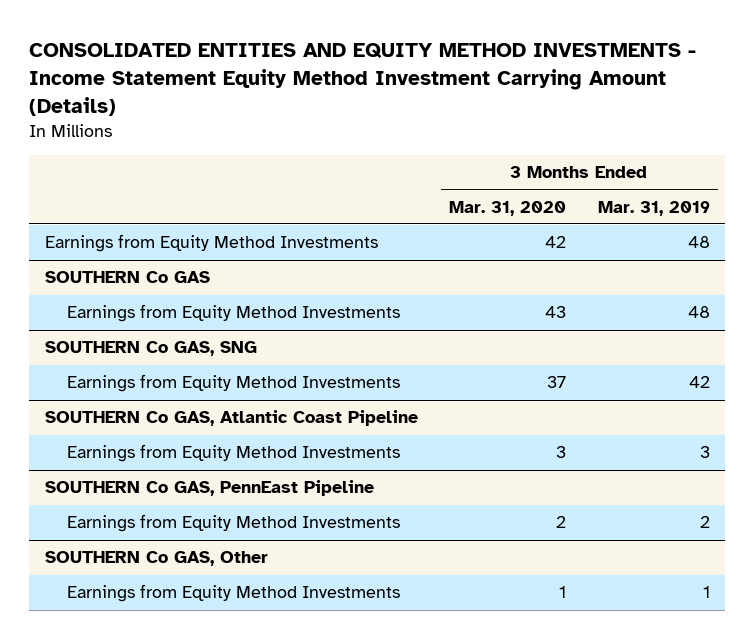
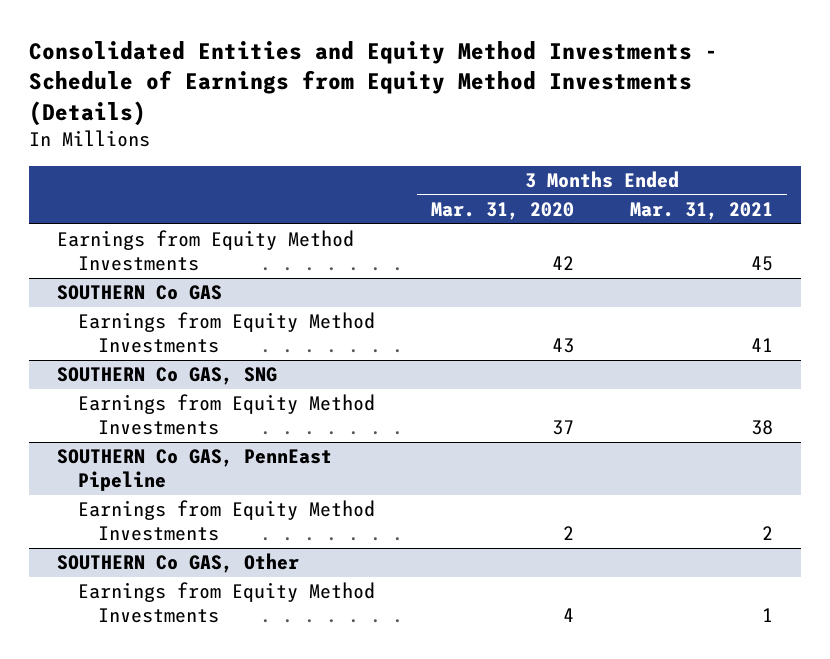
[29,42,697,116] CONSOLIDATED ENTITIES AND EQUITY METHOD INVESTMENTS - Income Statement Equity Method Investment Carrying Amount (Details) -> [28,41,718,126] Consolidated Entities and Equity Method Investments - Schedule of Earnings from Equity Method Investments (Details)
[597,200,710,216] Mar. 31, 2019 -> none
none -> [629,202,773,221] Mar. 31, 2021
[44,410,418,427] SOUTHERN Co GAS, Atlantic Coast Pipeline -> none
[66,444,400,463] Earnings from Equity Method Investments -> none
[559,586,567,599] 1 -> [562,608,574,623] 4

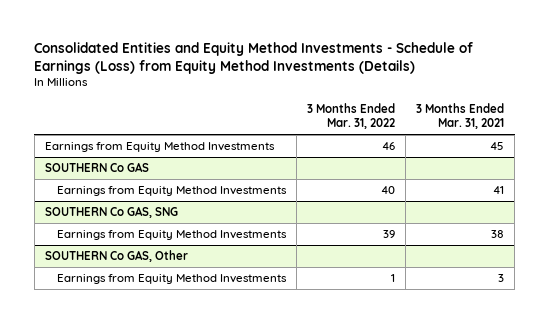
[28,41,718,126] Consolidated Entities and Equity Method Investments - Schedule of Earnings from Equity Method Investments (Details) -> [34,41,474,74] Consolidated Entities and Equity Method Investments - Schedule of Earnings (Loss) from Equity Method Investments (Details)
[430,202,574,221] Mar. 31, 2020 -> none
none -> [306,103,395,130] 3 Months Ended Mar. 31, 2022
[56,449,332,492] SOUTHERN Co GAS, PennEast Pipeline -> none
[77,500,375,542] Earnings from Equity Method Investments -> none
[761,608,773,623] 1 -> [497,274,504,283] 3

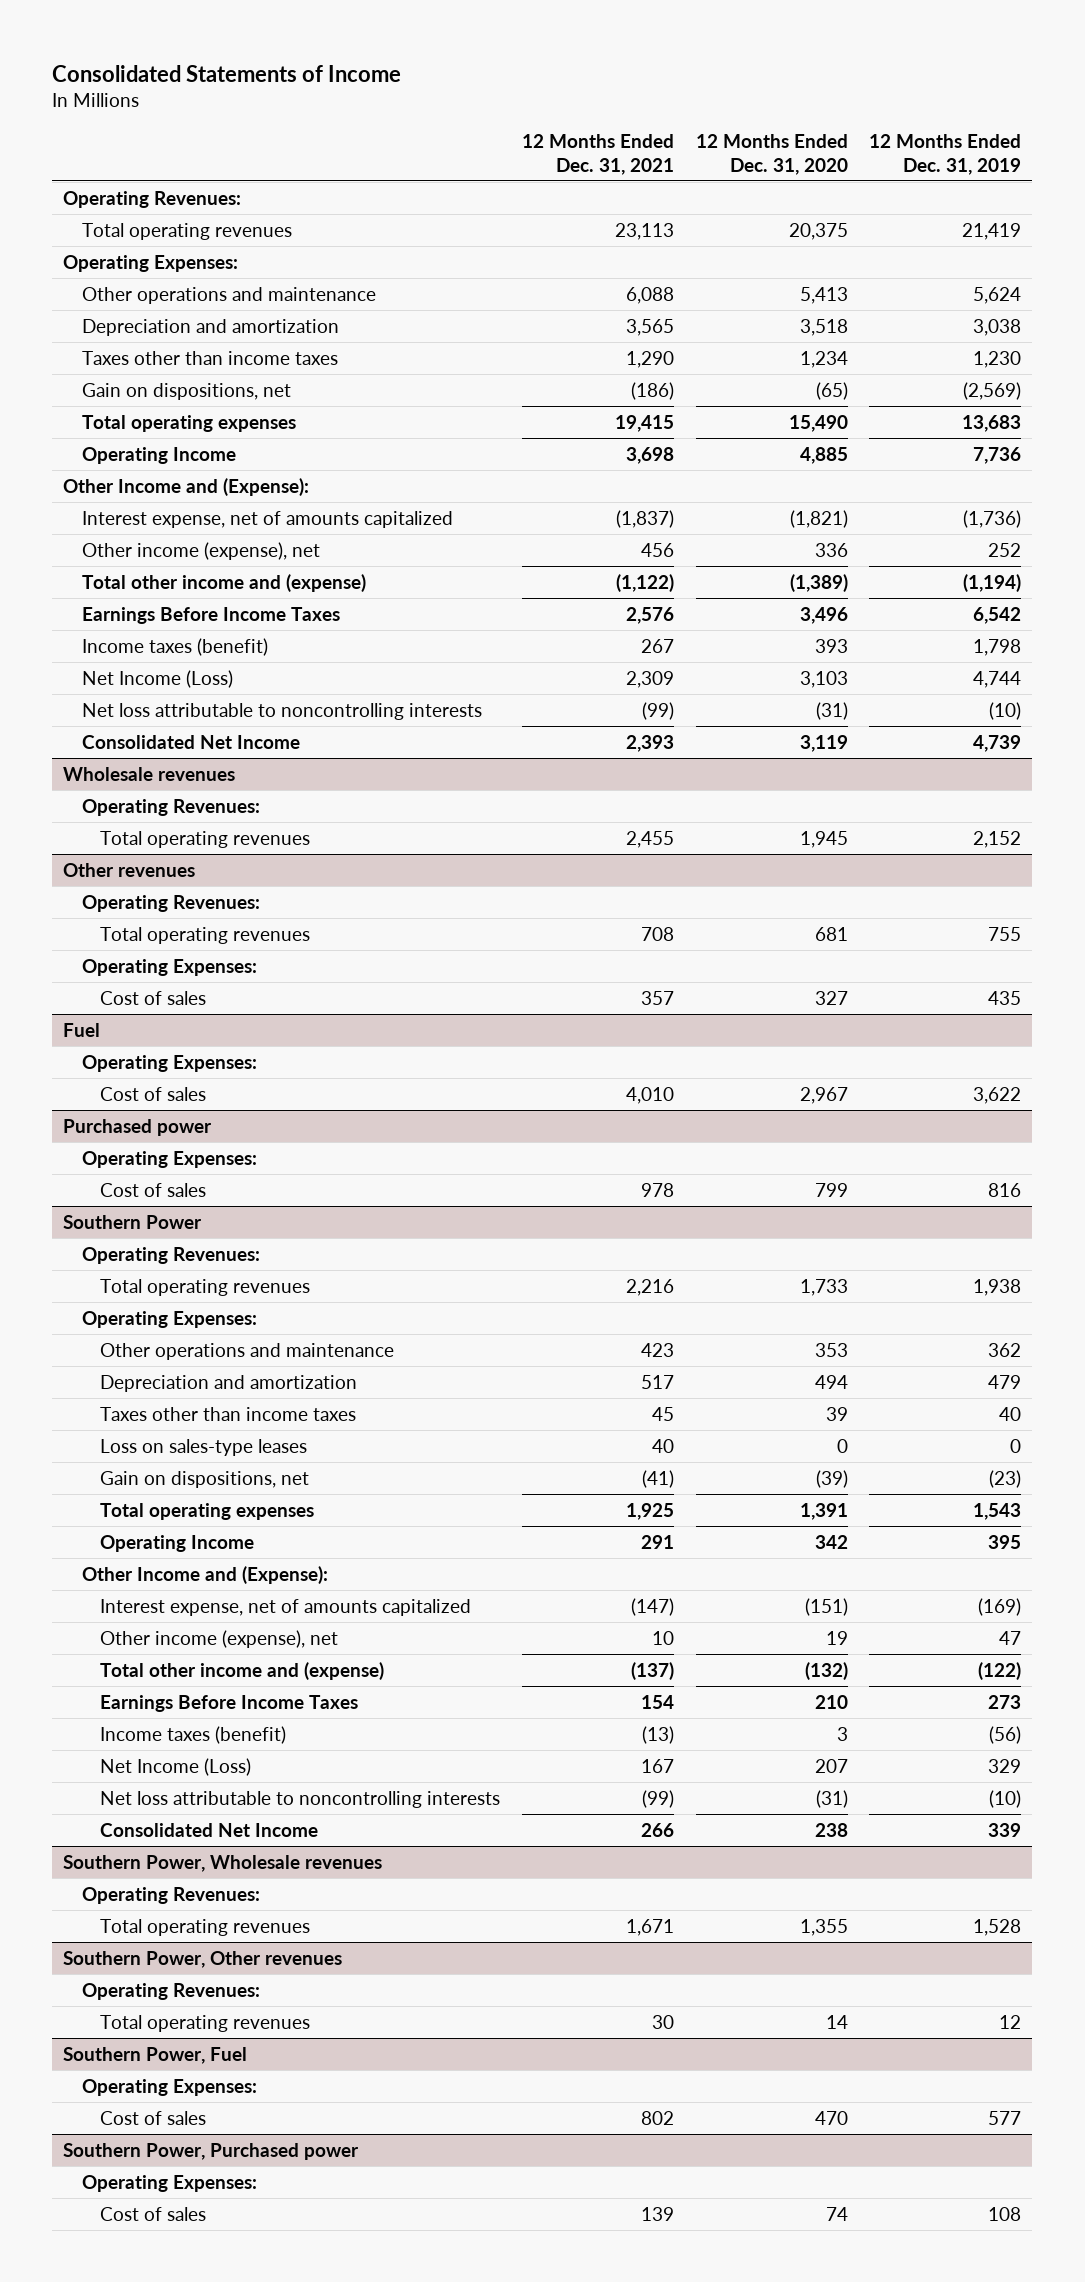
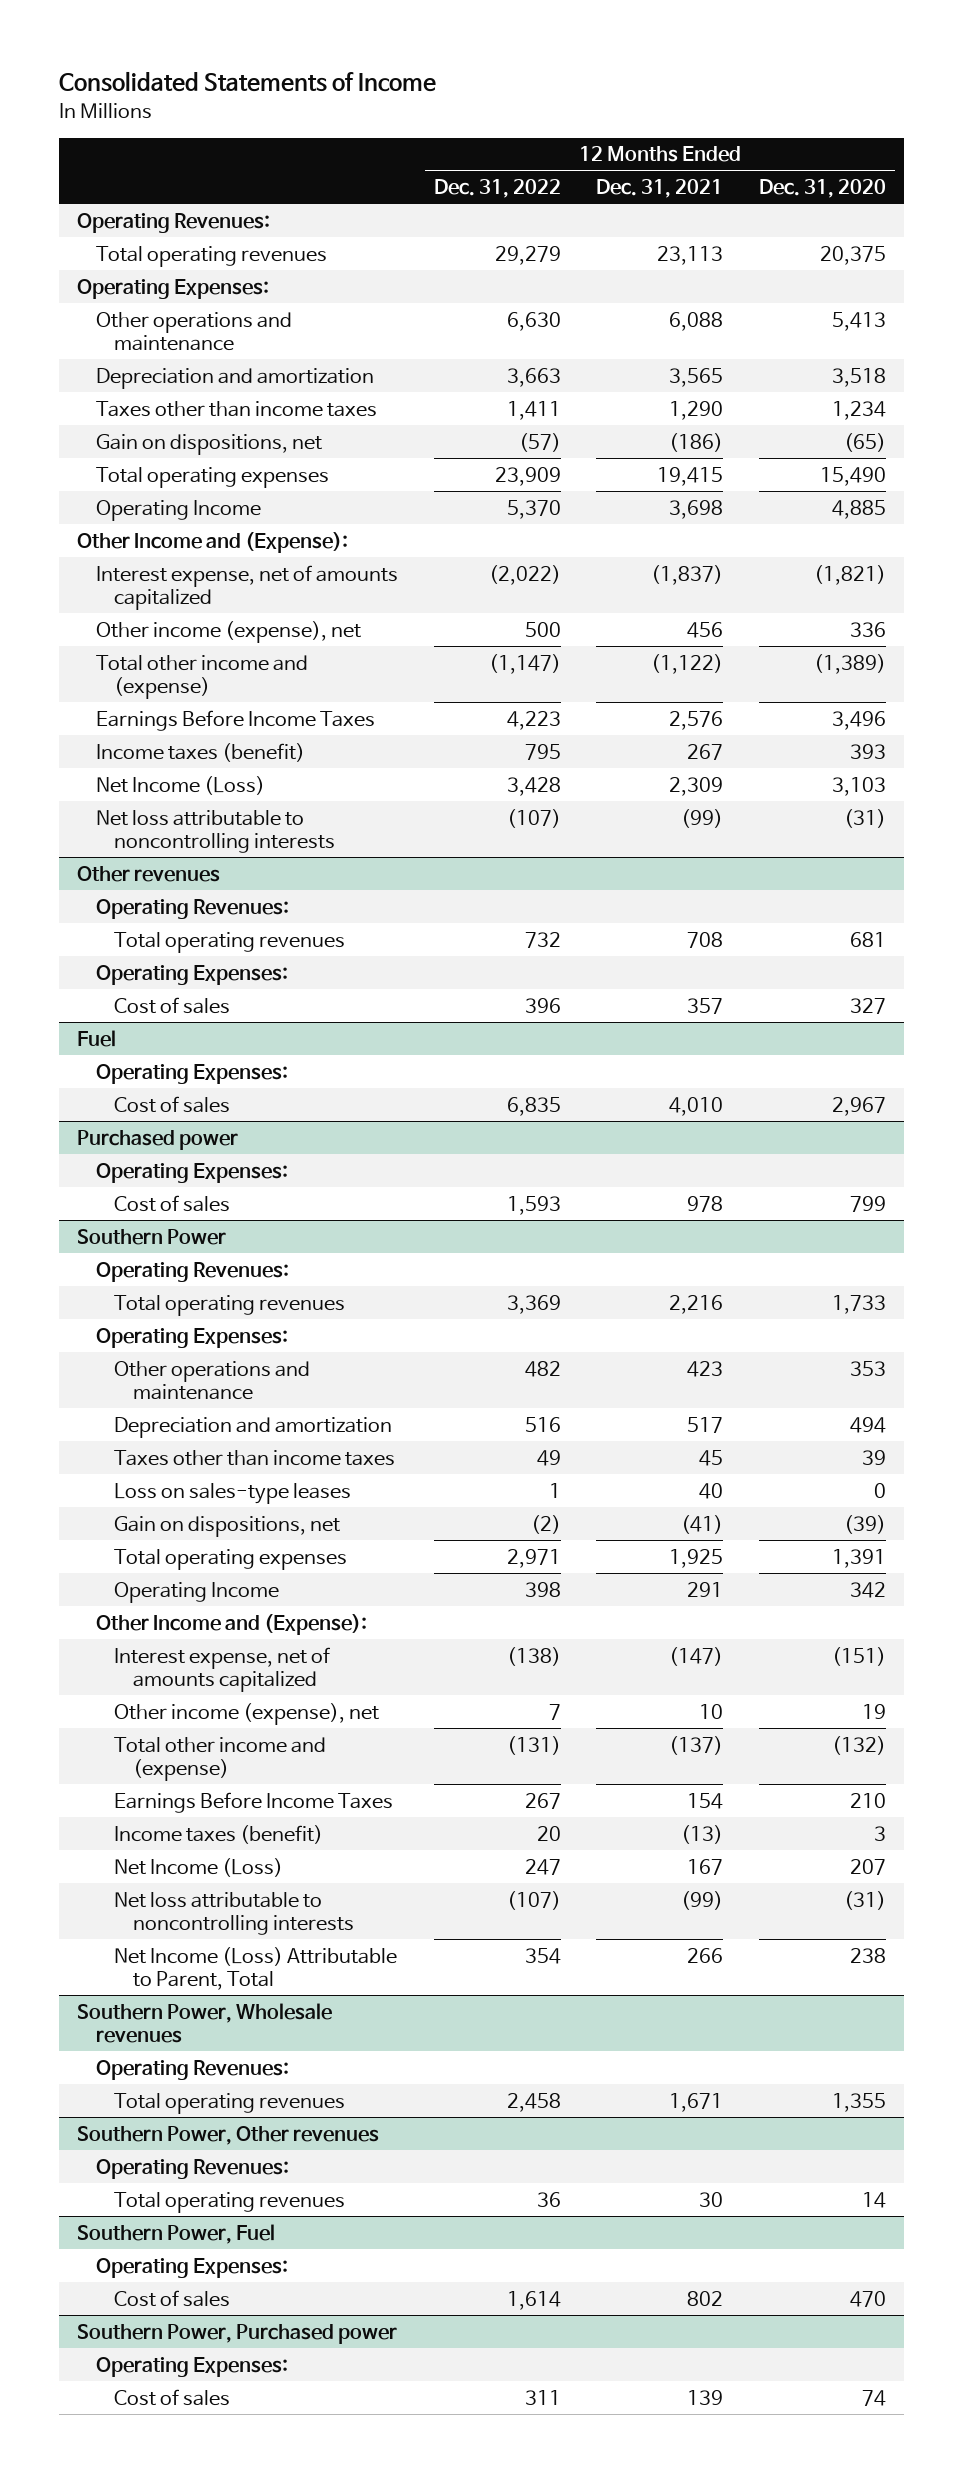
[869,134,1022,175] 12 Months Ended Dec. 31, 2019 -> none
none -> [433,179,561,199] Dec. 31, 2022
[81,734,300,749] Consolidated Net Income -> none
[63,766,236,781] Wholesale revenues -> none
[81,798,260,816] Operating Revenues: -> none
[99,830,310,848] Total operating revenues -> none
[99,1822,318,1837] Consolidated Net Income -> [114,1946,398,1991] Net Income (Loss) Attributable to Parent, Total

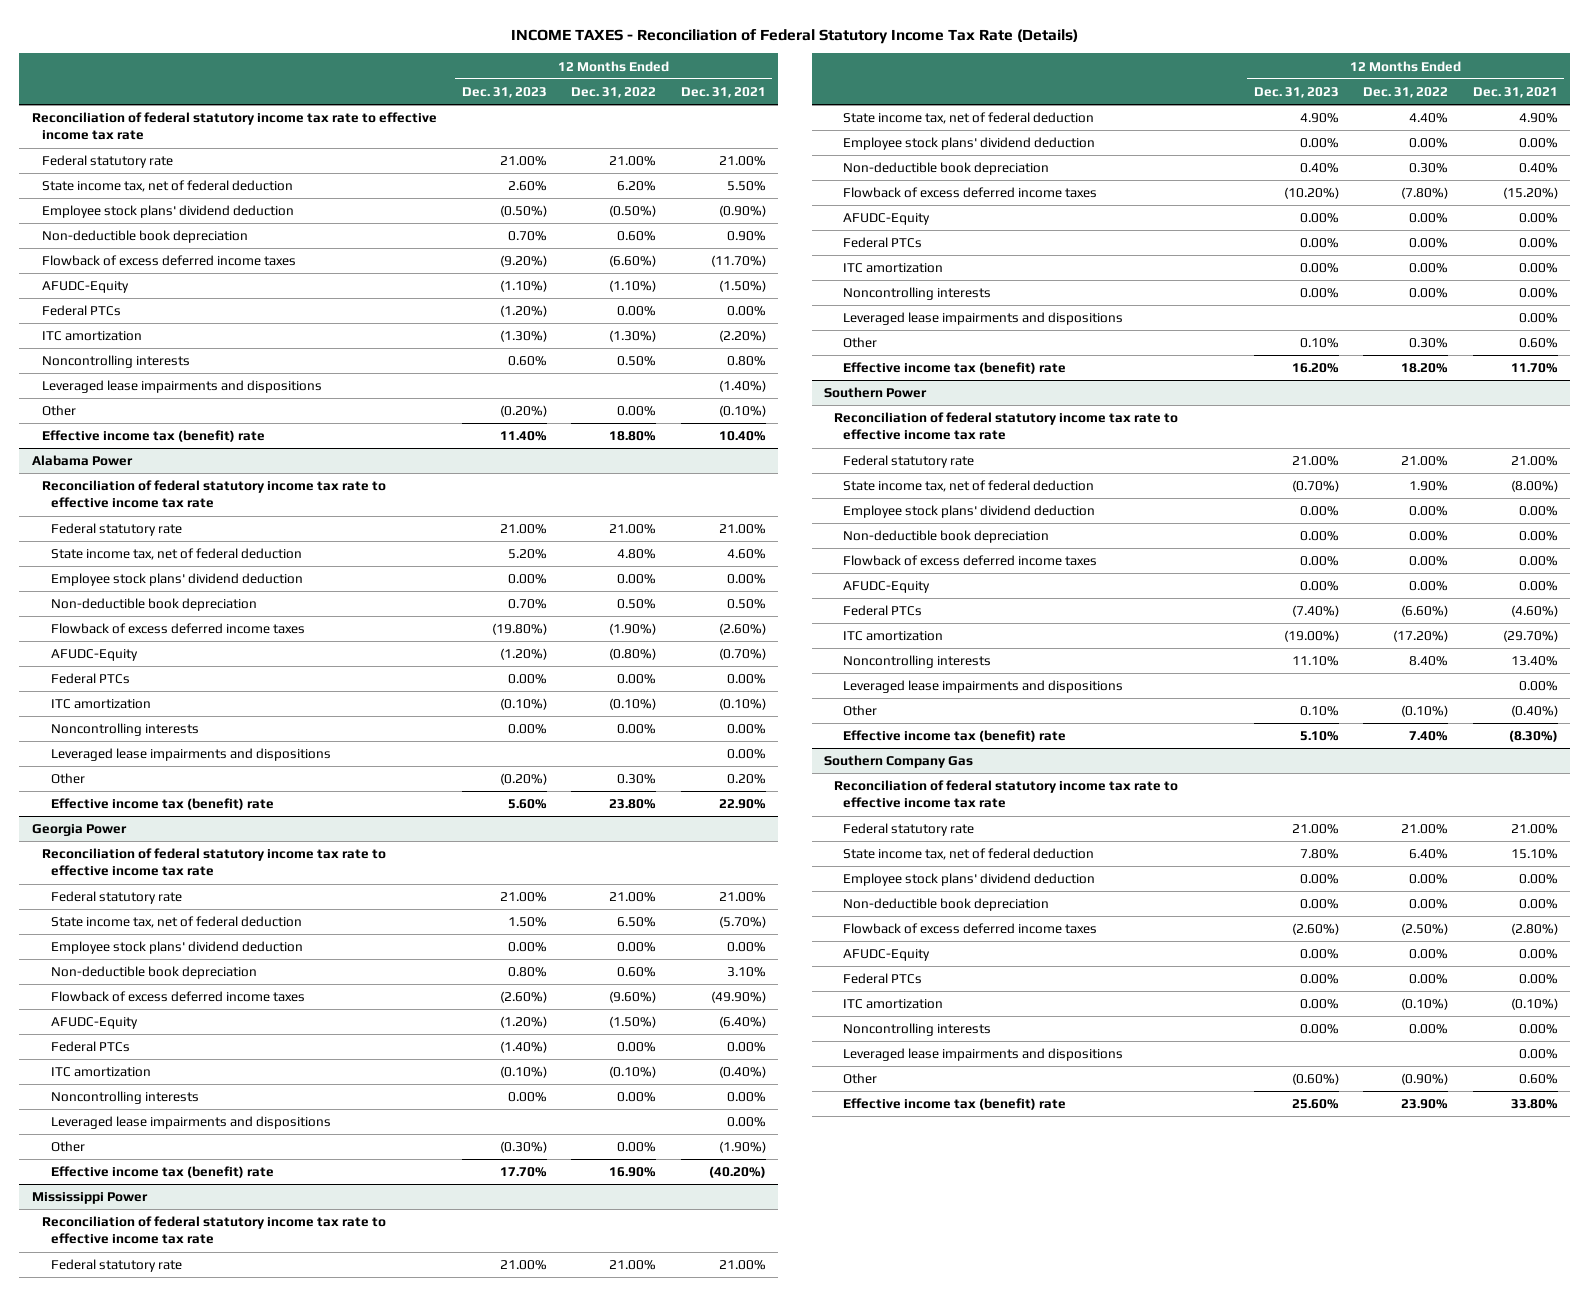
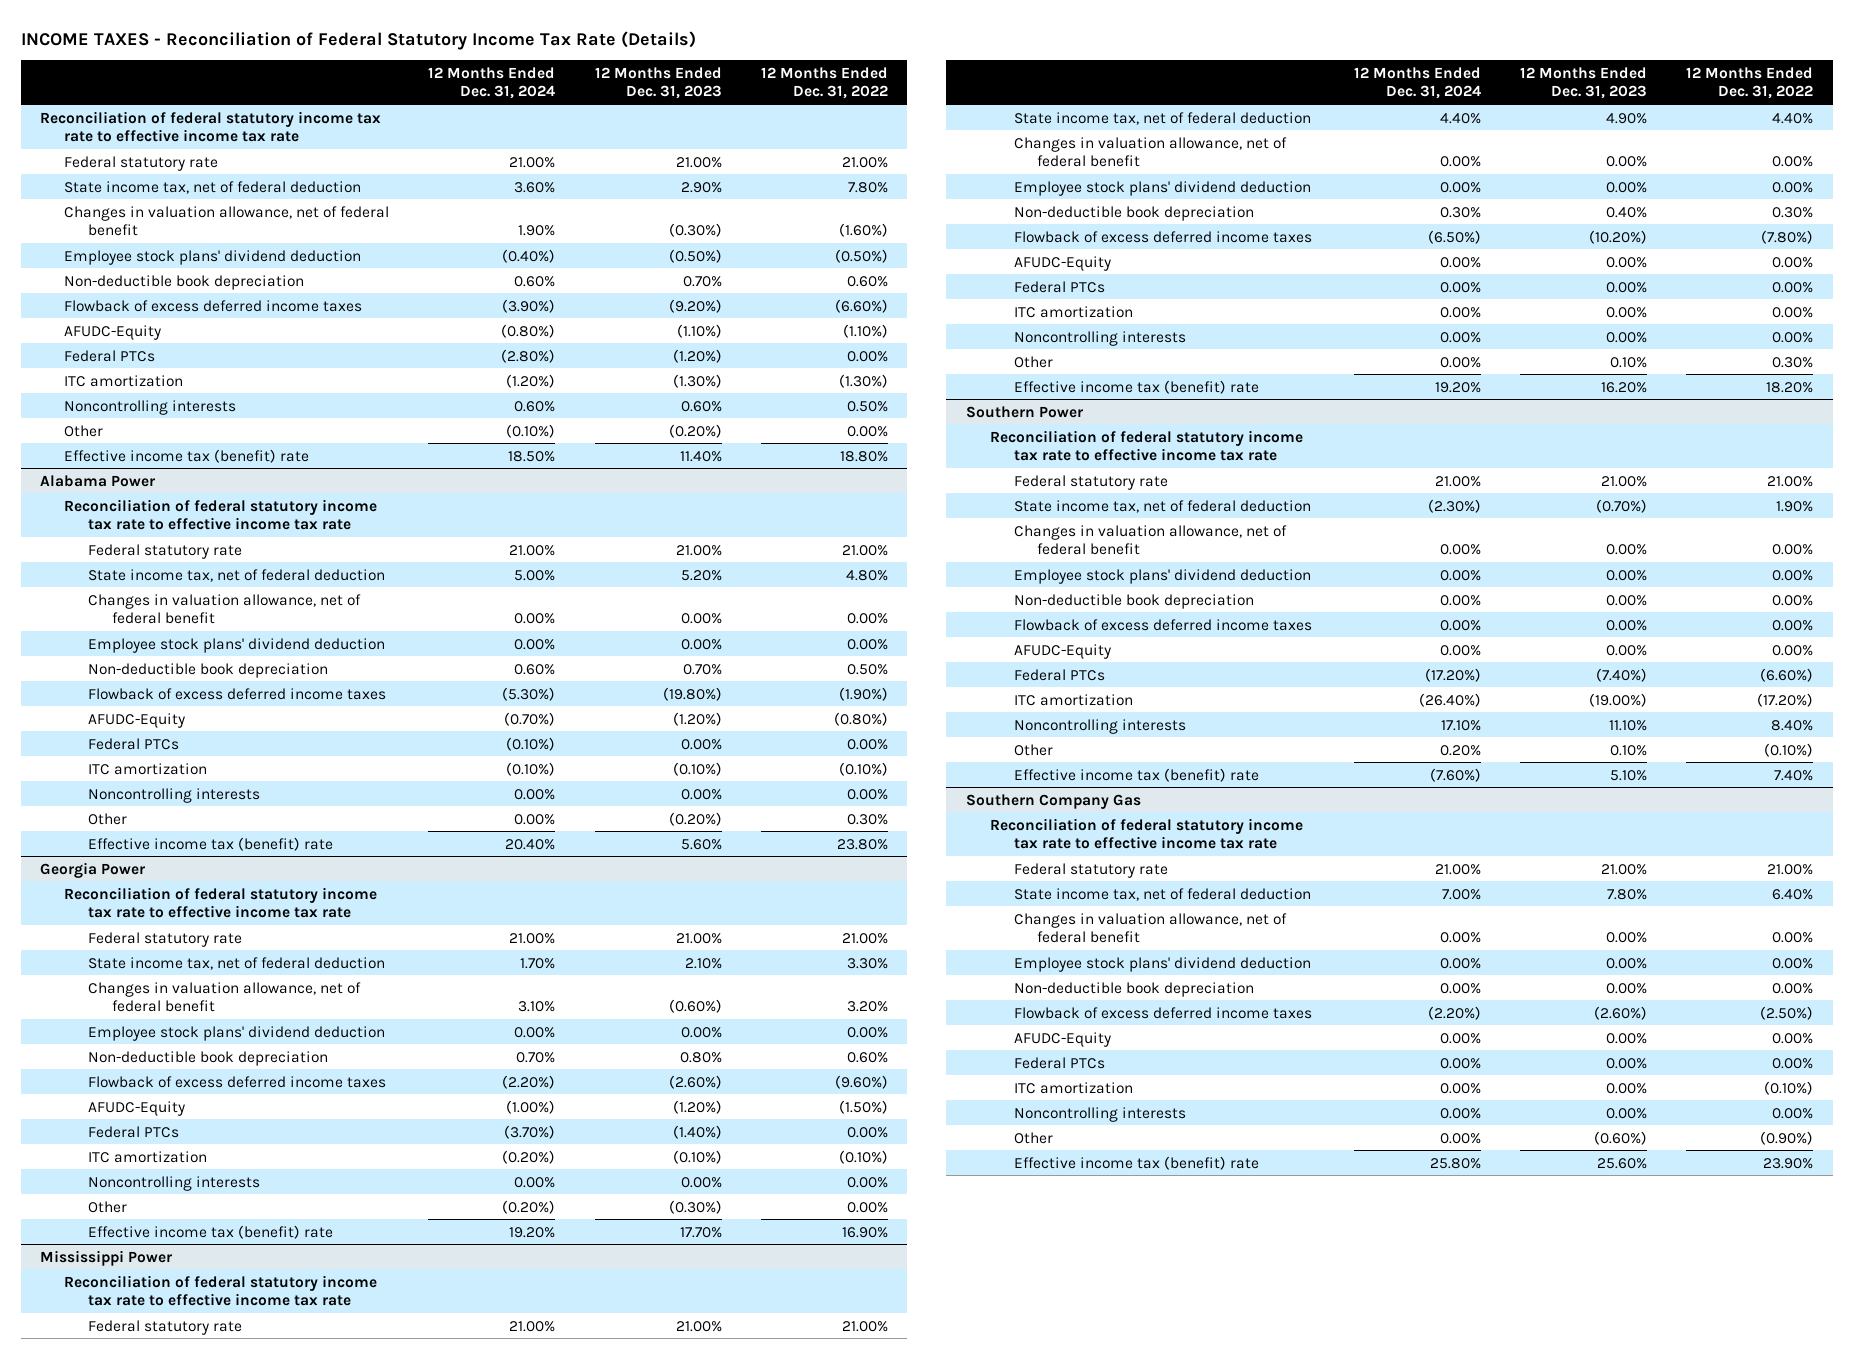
[680,86,766,98] Dec. 31, 2021 -> none
none -> [428,66,556,100] 12 Months Ended Dec. 31, 2024
[507,181,547,192] 2.60% -> [680,181,722,193] 2.90%
[617,181,657,192] 6.20% -> [847,181,888,193] 7.80%
none -> [64,205,390,237] Changes in valuation allowance, net of federal benefit
[41,380,322,394] Leveraged lease impairments and dispositions -> none
none -> [87,593,361,625] Changes in valuation allowance, net of federal benefit
[51,748,332,762] Leveraged lease impairments and dispositions -> none
[507,917,547,928] 1.50% -> [684,957,722,969] 2.10%
[617,917,657,928] 6.50% -> [846,957,888,969] 3.30%
none -> [87,981,361,1013] Changes in valuation allowance, net of federal benefit
[51,1116,332,1130] Leveraged lease impairments and dispositions -> none
none -> [1013,136,1287,168] Changes in valuation allowance, net of federal benefit
[843,312,1124,326] Leveraged lease impairments and dispositions -> none
none -> [1013,524,1287,556] Changes in valuation allowance, net of federal benefit
[843,680,1124,694] Leveraged lease impairments and dispositions -> none
none -> [1013,912,1287,944] Changes in valuation allowance, net of federal benefit
[843,1048,1124,1062] Leveraged lease impairments and dispositions -> none

